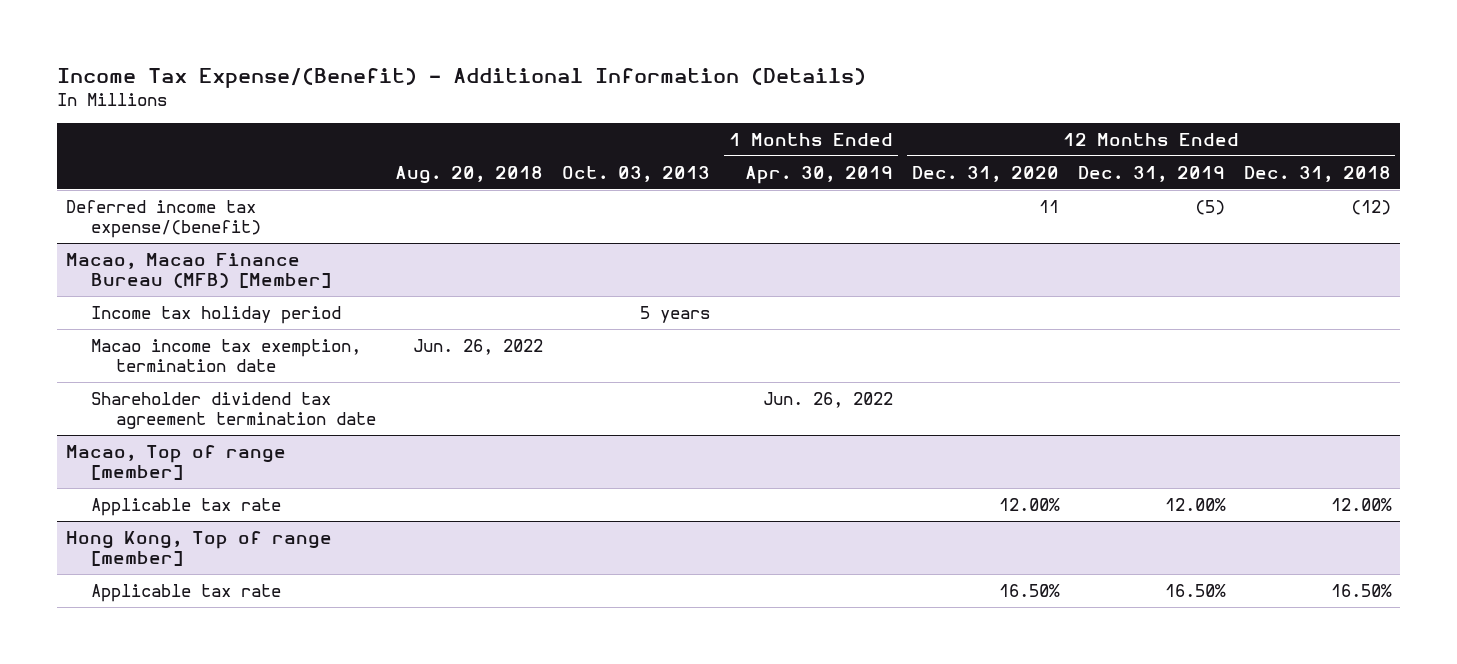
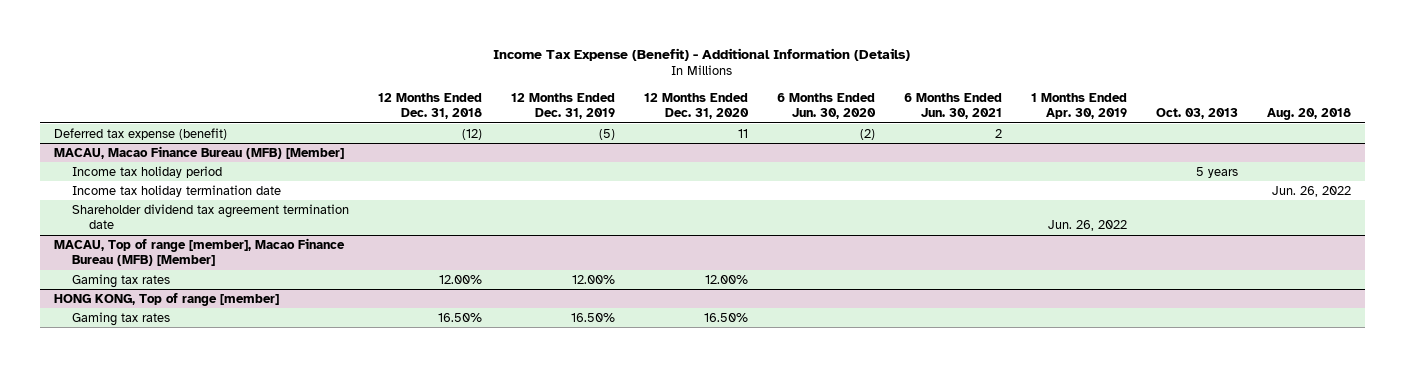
[56,67,866,88] Income Tax Expense/(Benefit) - Additional Information (Details) -> [493,47,911,61] Income Tax Expense (Benefit) - Additional Information (Details)
none -> [776,92,876,120] 6 Months Ended Jun. 30, 2020
none -> [903,92,1002,120] 6 Months Ended Jun. 30, 2021
[66,199,262,238] Deferred income tax expense/(benefit) -> [54,127,228,140] Deferred tax expense (benefit)
[66,252,332,288] Macao, Macao Finance Bureau (MFB) [Member] -> [54,145,345,159] MACAU, Macao Finance Bureau (MFB) [Member]
[91,338,362,372] Macao income tax exemption, termination date -> [71,184,281,197] Income tax holiday termination date
[66,444,287,480] Macao, Top of range [member] -> [54,237,346,267] MACAU, Top of range [member], Macao Finance Bureau (MFB) [Member]
[91,497,282,516] Applicable tax rate -> [71,273,170,288] Gaming tax rates
[66,530,333,566] Hong Kong, Top of range [member] -> [54,292,280,306] HONG KONG, Top of range [member]
[91,583,282,602] Applicable tax rate -> [71,311,170,326] Gaming tax rates

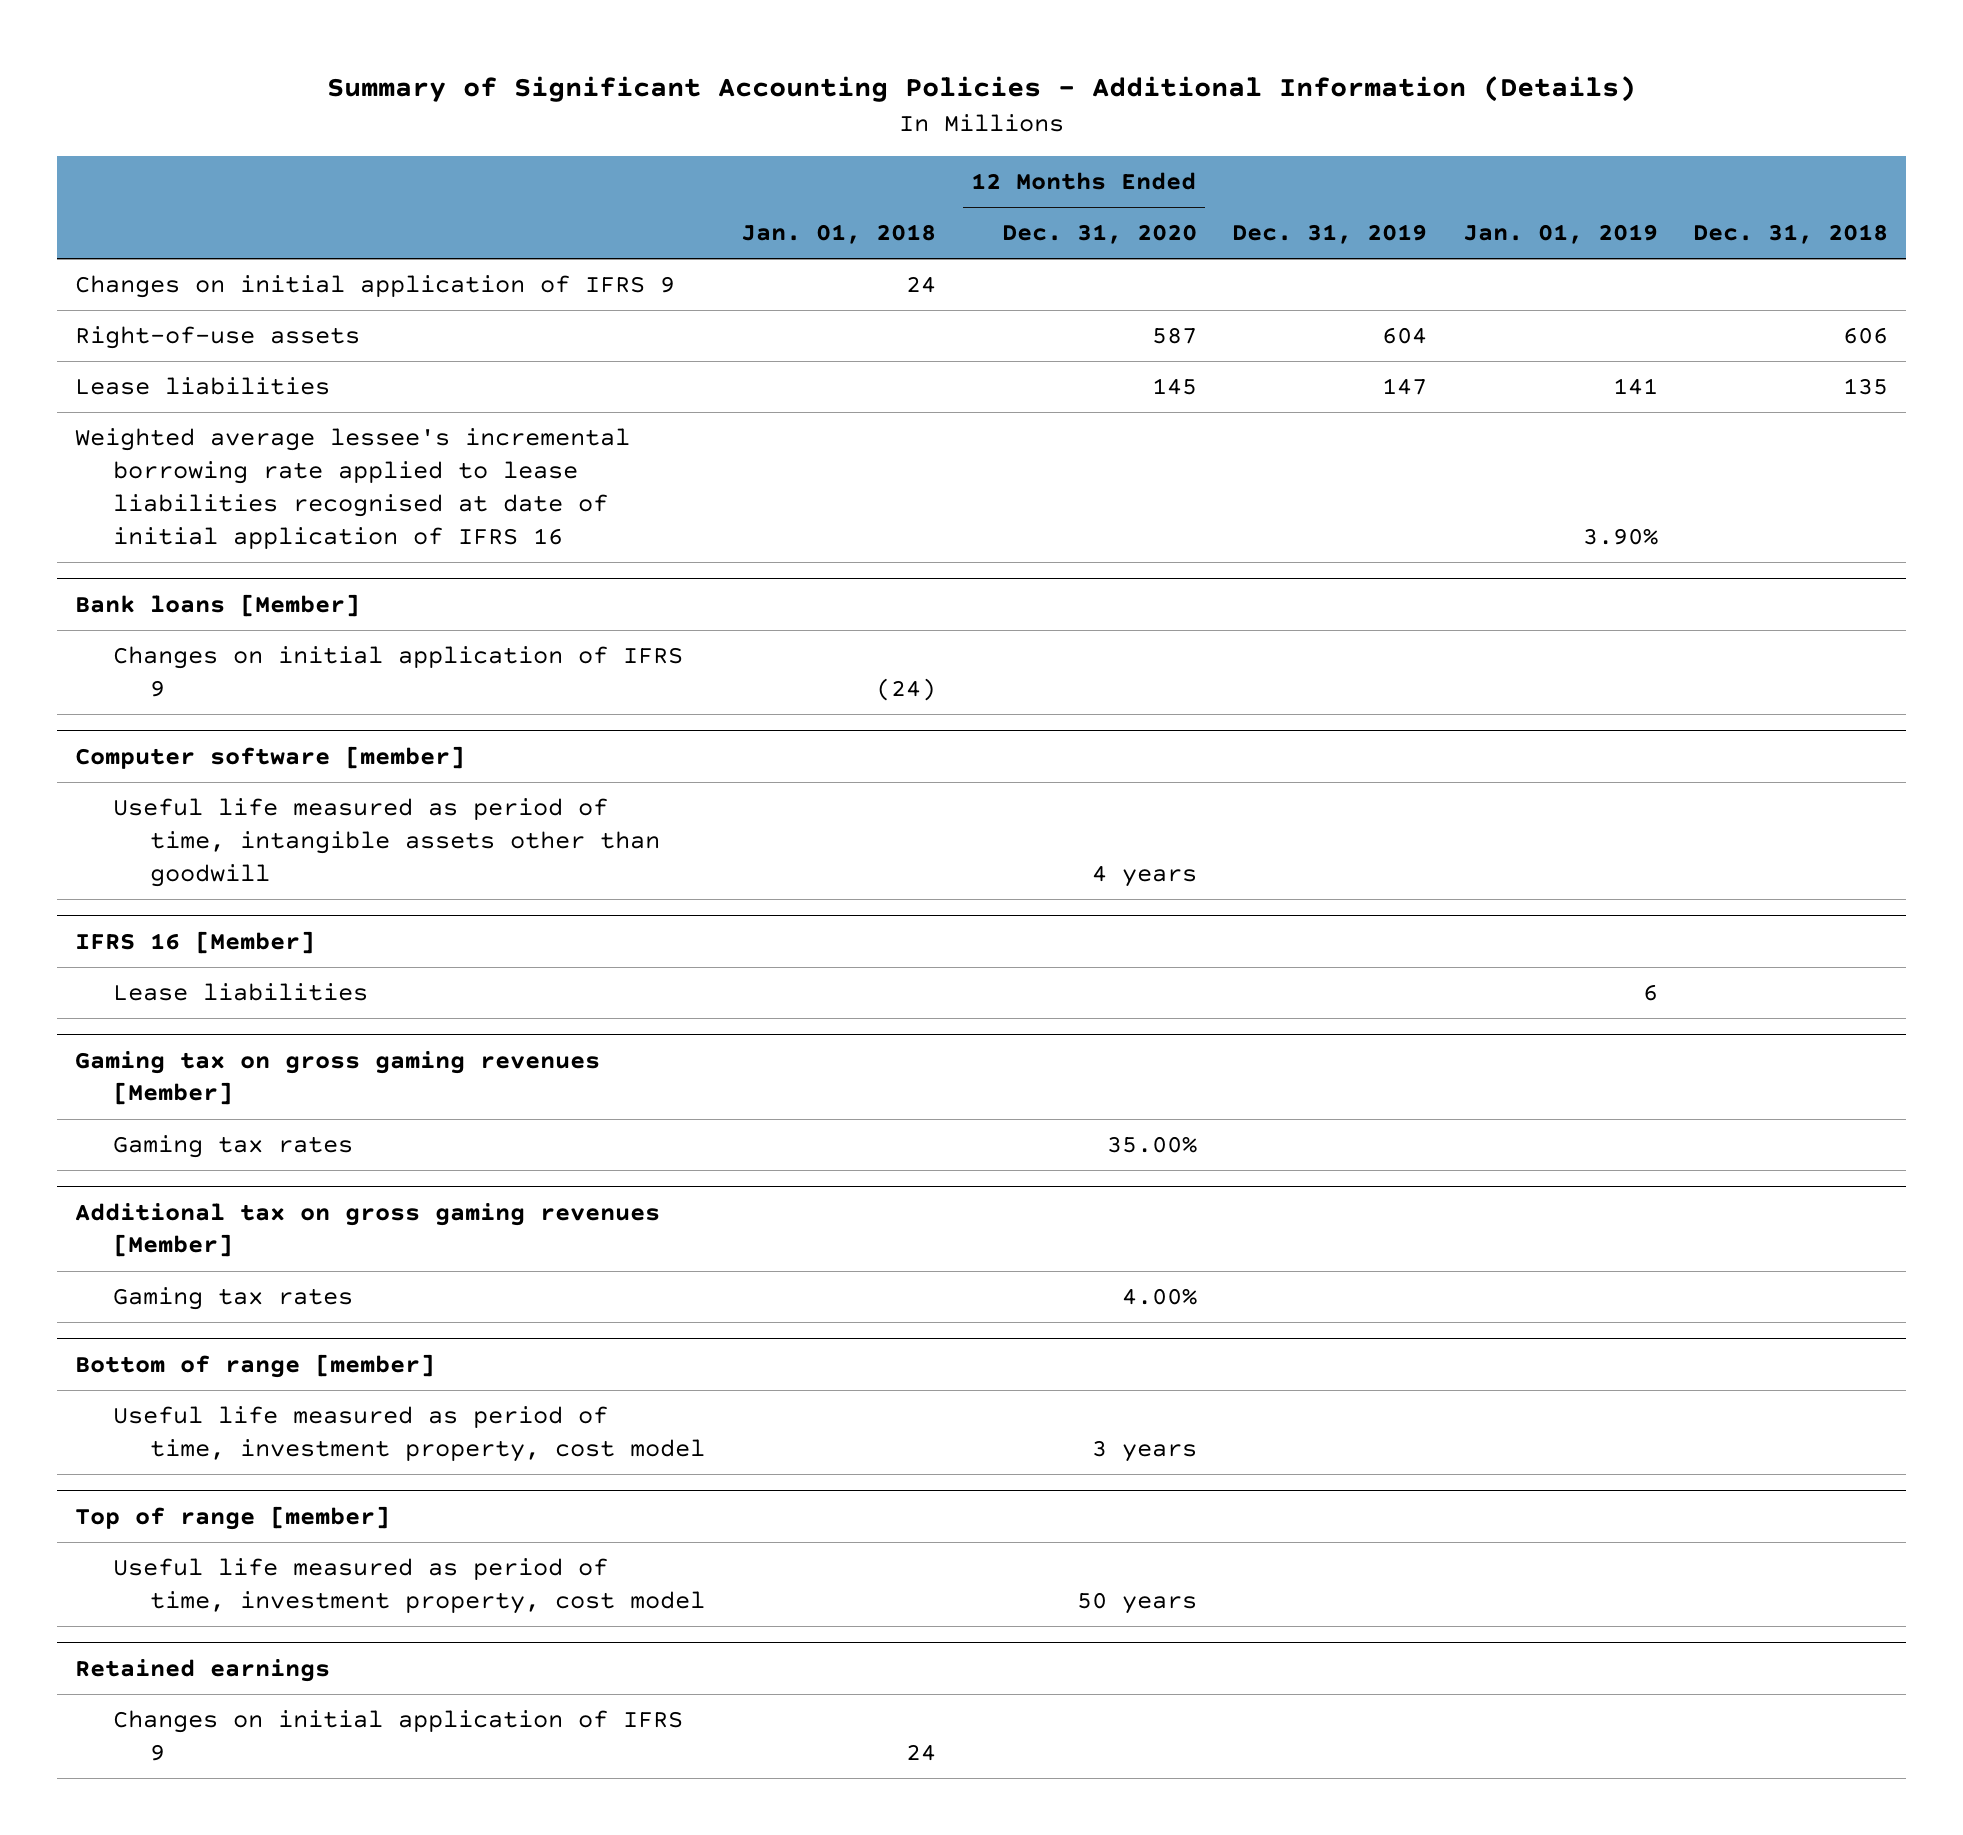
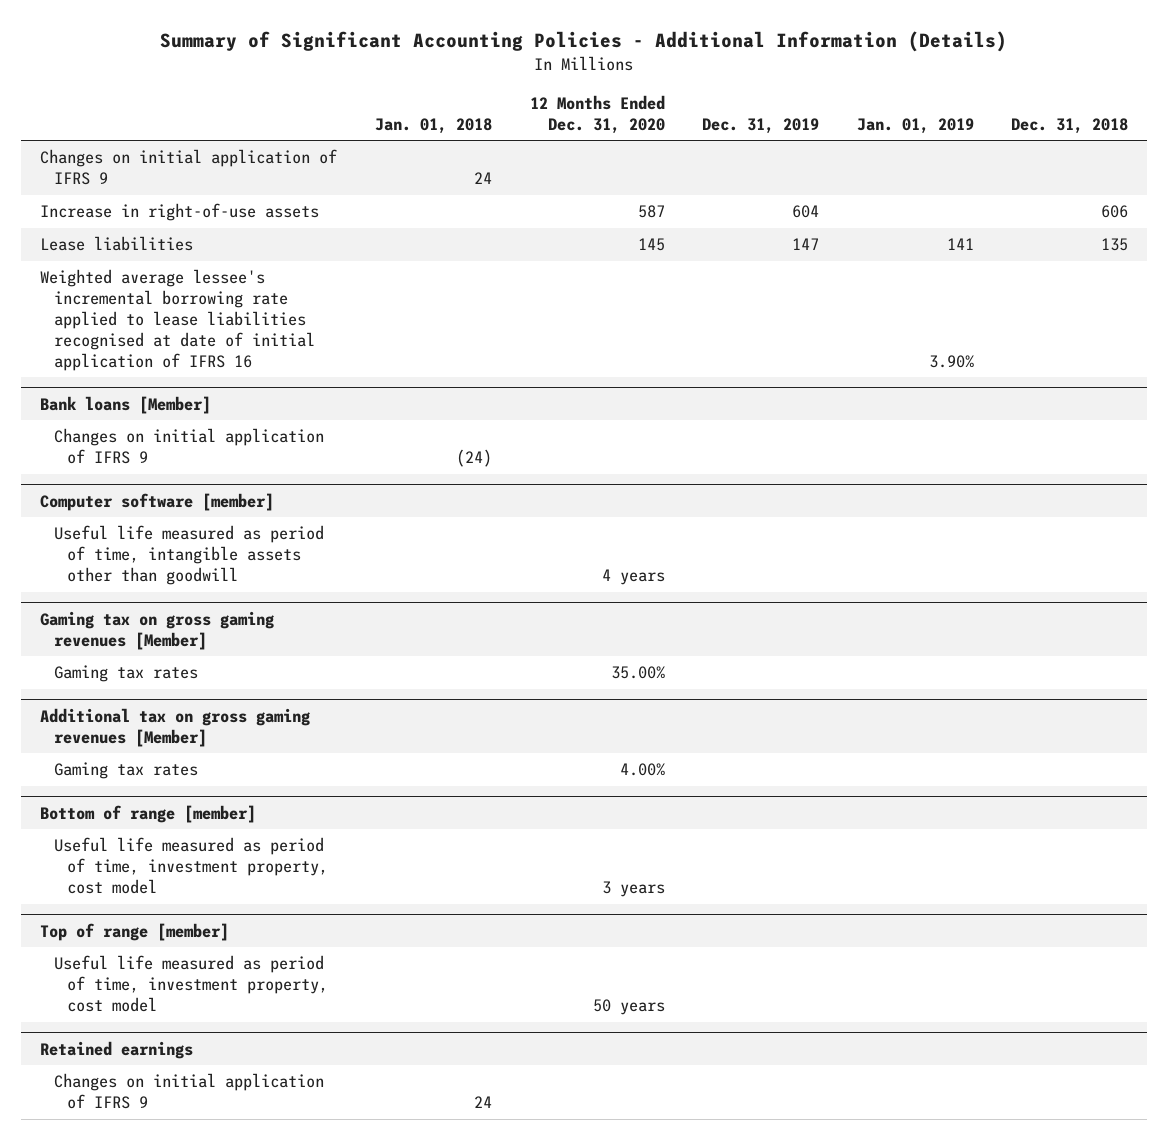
[74,326,360,350] Right-of-use assets -> [40,203,320,222] Increase in right-of-use assets
[74,930,315,954] IFRS 16 [Member] -> none
[112,983,368,1002] Lease liabilities -> none

